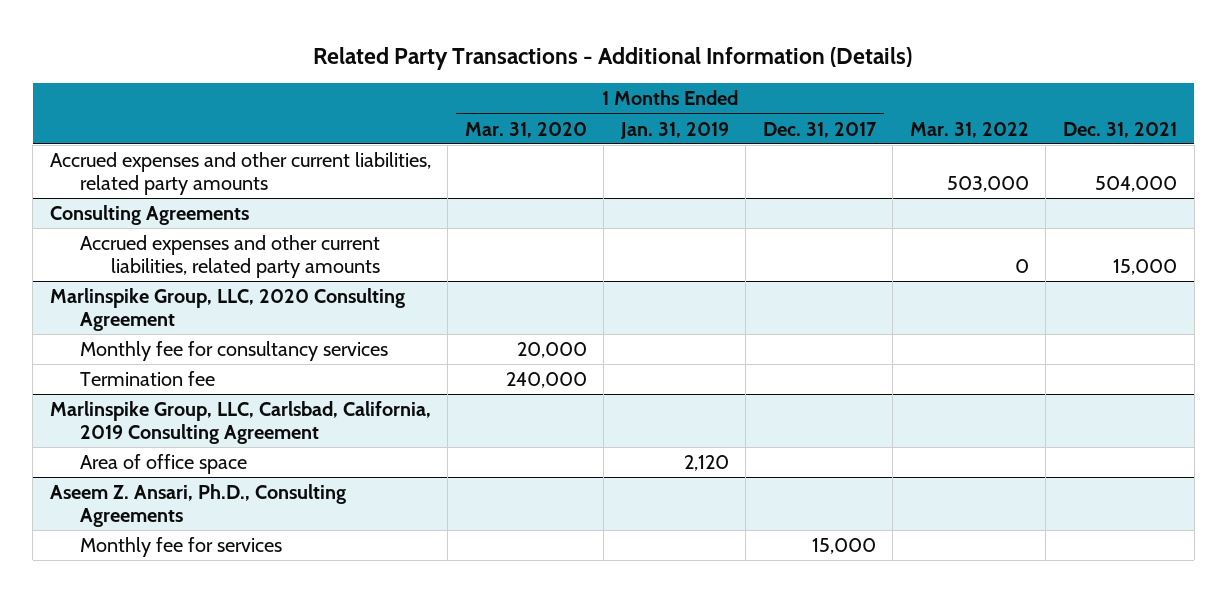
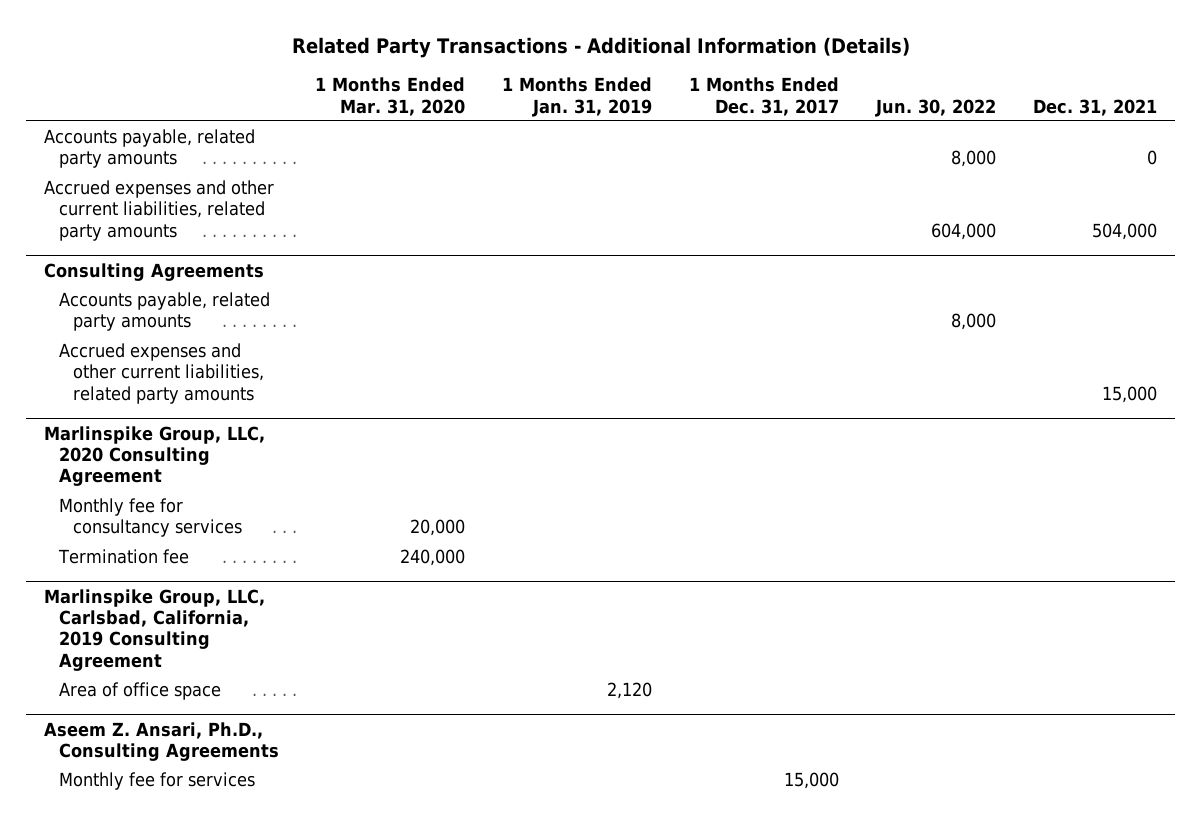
[909,121,1029,138] Mar. 31, 2022 -> none
none -> [874,98,996,117] Jun. 30, 2022
none -> [44,128,256,169] Accounts payable, related party amounts
none -> [58,291,270,332] Accounts payable, related party amounts

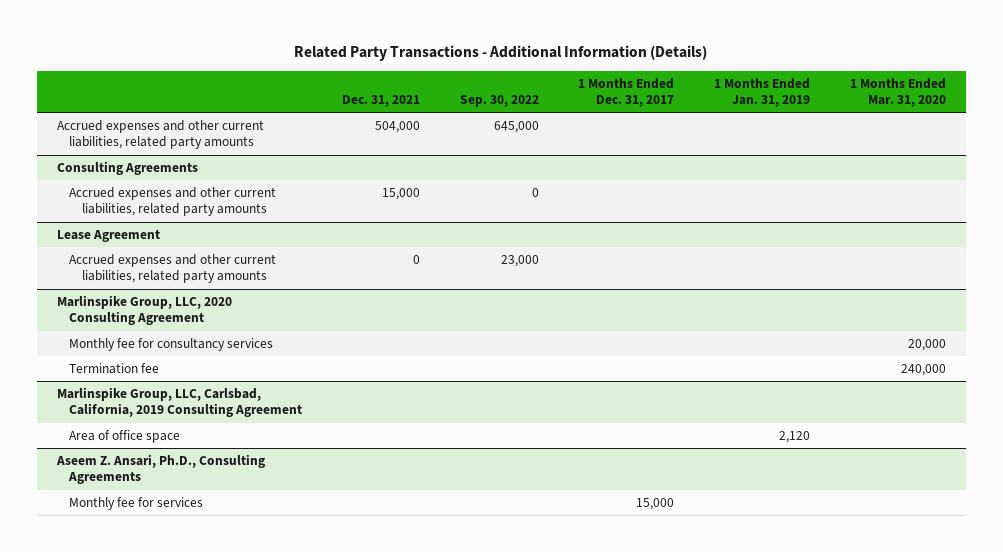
[874,98,996,117] Jun. 30, 2022 -> none
none -> [459,95,539,108] Sep. 30, 2022
[44,128,256,169] Accounts payable, related party amounts -> none
[58,291,270,332] Accounts payable, related party amounts -> none
none -> [56,229,160,243] Lease Agreement
none -> [69,254,277,284] Accrued expenses and other current liabilities, related party amounts

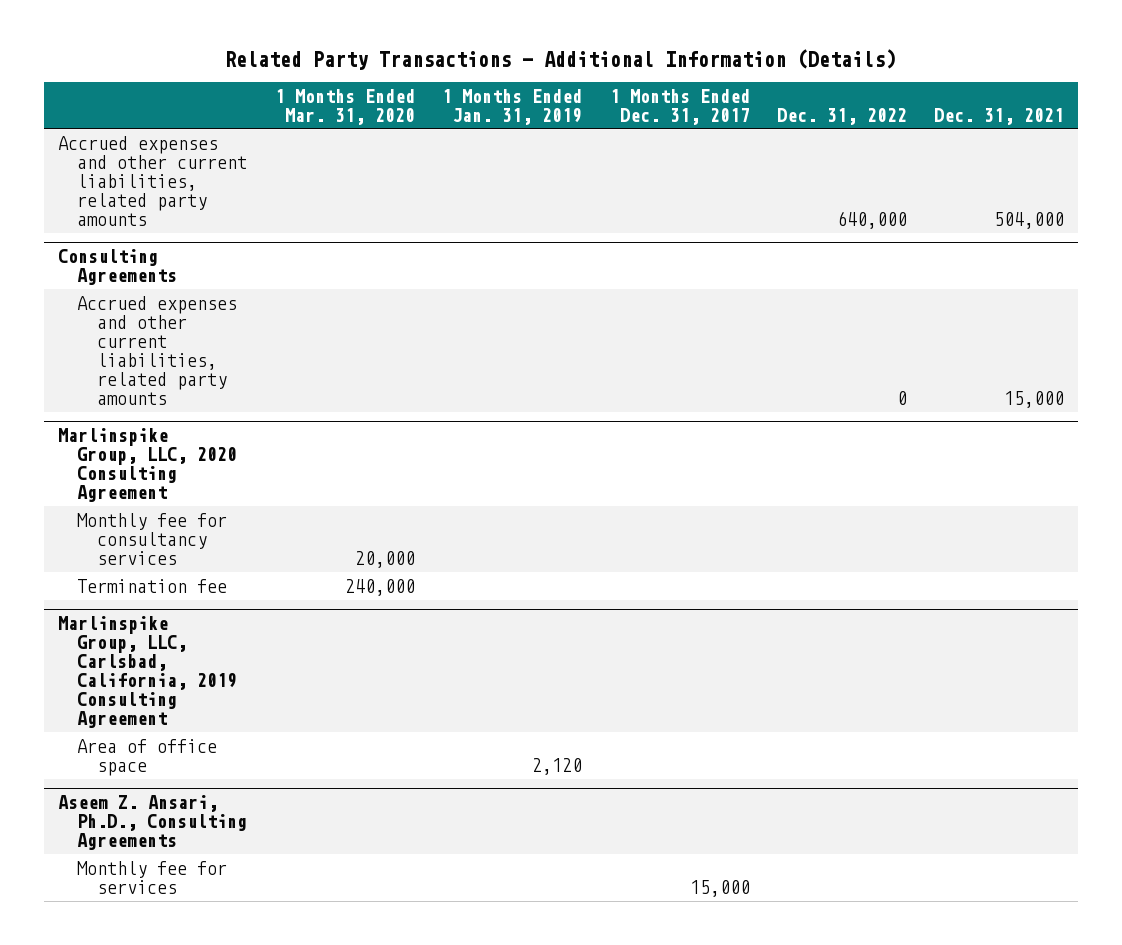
[459,95,539,108] Sep. 30, 2022 -> none
none -> [776,107,907,125] Dec. 31, 2022
[56,229,160,243] Lease Agreement -> none
[69,254,277,284] Accrued expenses and other current liabilities, related party amounts -> none

